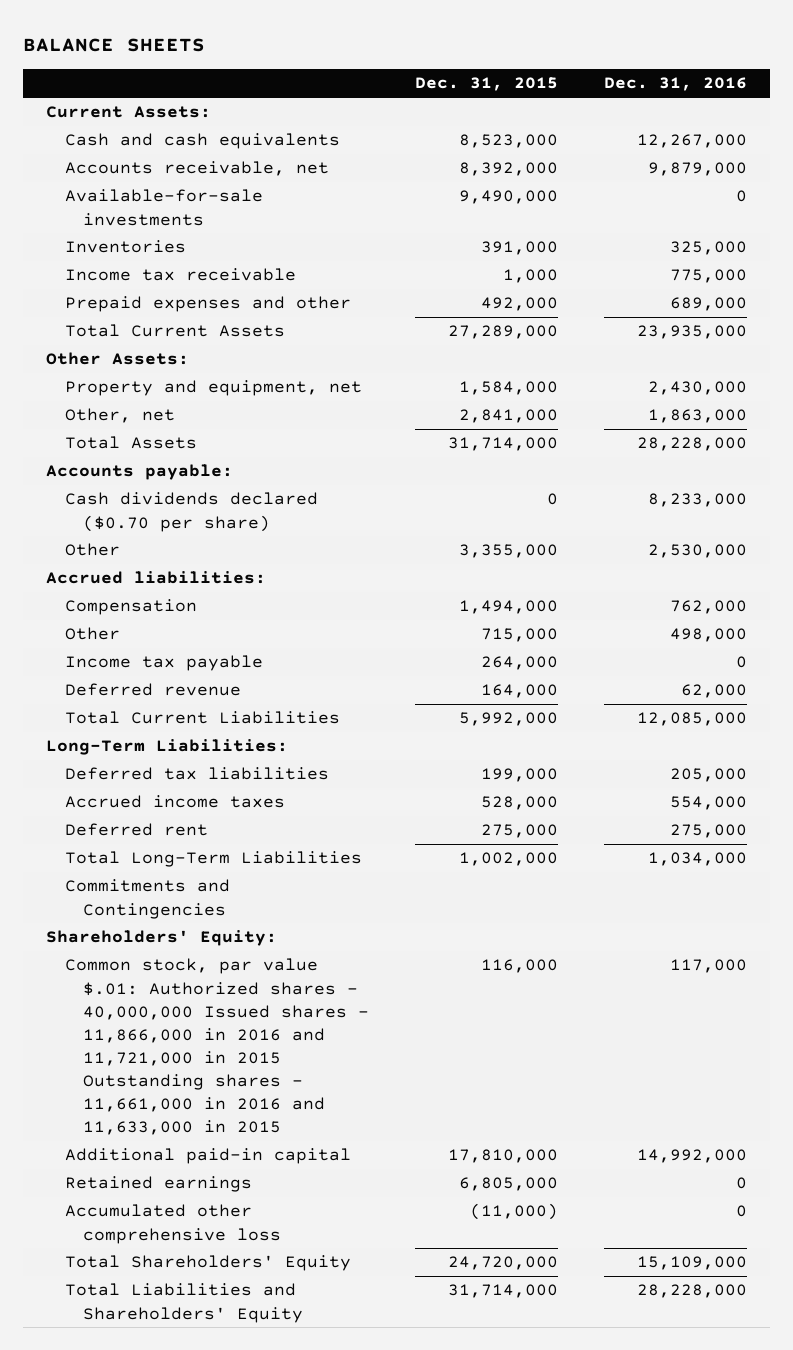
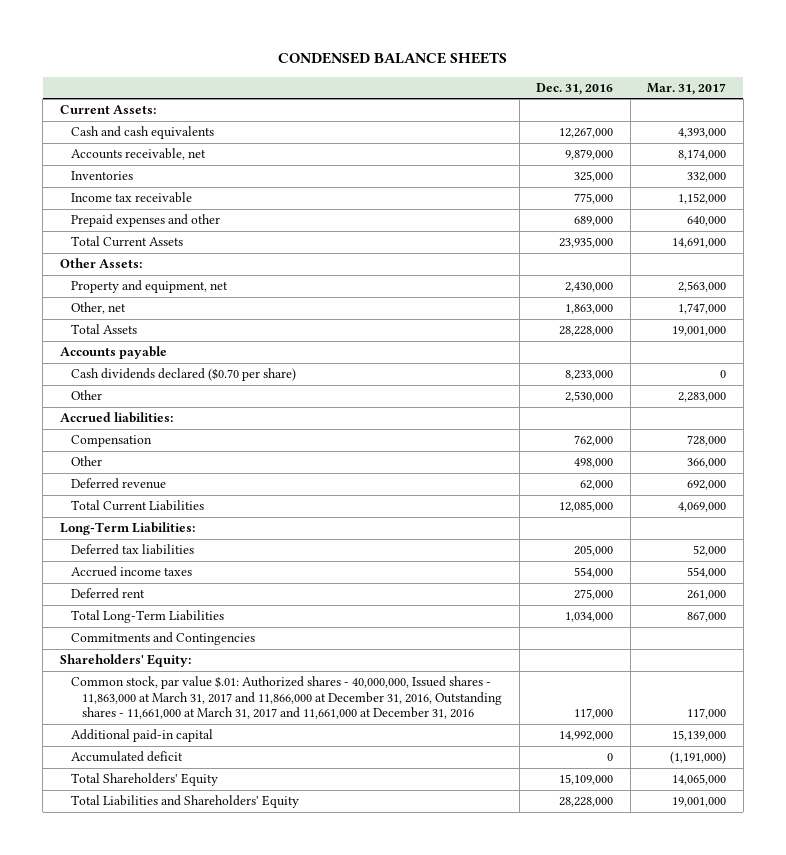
[22,37,205,52] BALANCE SHEETS -> [277,52,507,65] CONDENSED BALANCE SHEETS
[415,77,559,92] Dec. 31, 2015 -> none
none -> [647,82,727,95] Mar. 31, 2017
[64,189,263,226] Available-for-sale investments -> none
[45,464,233,481] Accounts payable: -> [59,346,167,360] Accounts payable
[64,655,263,672] Income tax payable -> none
[64,958,370,1136] Common stock, par value $.01: Authorized shares - 40,000,000 Issued shares - 11,866,000 in 2016 and 11,721,000 in 2015 Outstanding shares - 11,661,000 in 2016 and 11,633,000 in 2015 -> [70,676,503,720] Common stock, par value $.01: Authorized shares - 40,000,000, Issued shares - 11,863,000 at March 31, 2017 and 11,866,000 at December 31, 2016, Outstanding shares - 11,661,000 at March 31, 2017 and 11,661,000 at December 31, 2016
[64,1204,282,1244] Accumulated other comprehensive loss -> none
[64,1176,252,1193] Retained earnings -> [70,751,183,763] Accumulated deficit

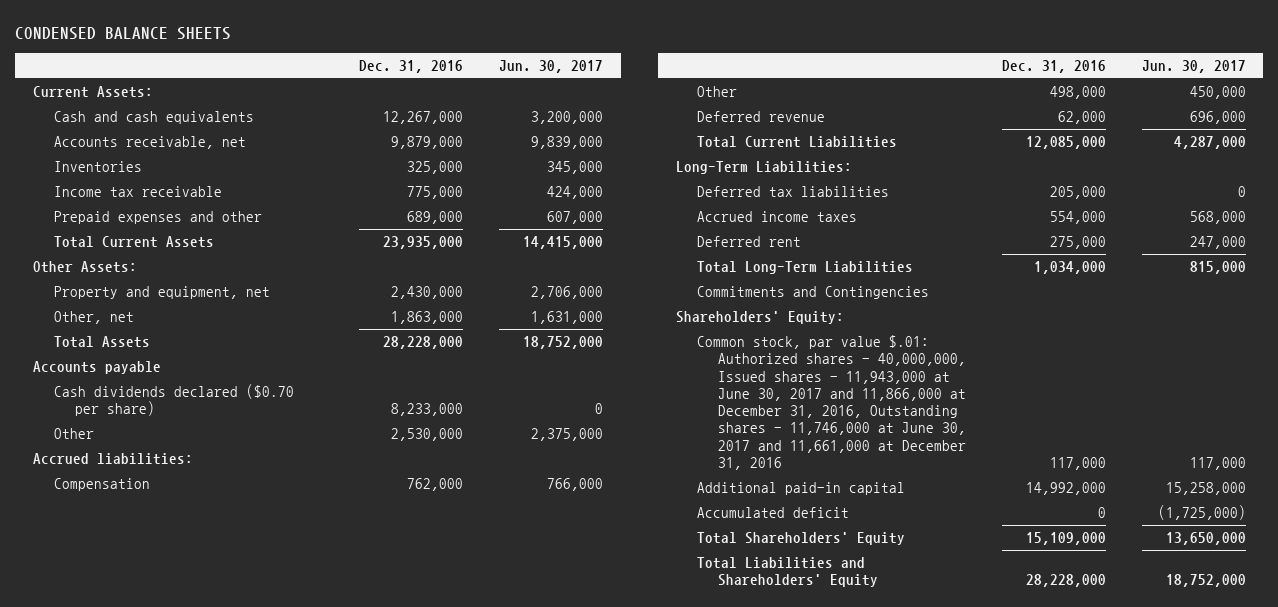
[647,82,727,95] Mar. 31, 2017 -> none
none -> [498,59,603,73] Jun. 30, 2017
[70,676,503,720] Common stock, par value $.01: Authorized shares - 40,000,000, Issued shares - 11,863,000 at March 31, 2017 and 11,866,000 at December 31, 2016, Outstanding shares - 11,661,000 at March 31, 2017 and 11,661,000 at December 31, 2016 -> [696,335,966,470] Common stock, par value $.01: Authorized shares - 40,000,000, Issued shares - 11,943,000 at June 30, 2017 and 11,866,000 at December 31, 2016, Outstanding shares - 11,746,000 at June 30, 2017 and 11,661,000 at December 31, 2016

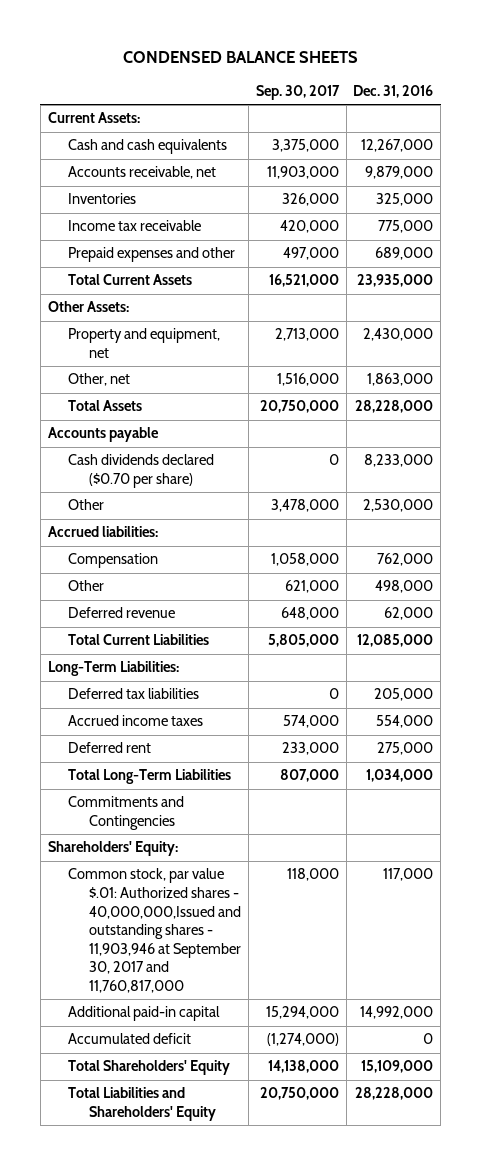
[498,59,603,73] Jun. 30, 2017 -> none
none -> [255,84,340,100] Sep. 30, 2017
[696,335,966,470] Common stock, par value $.01: Authorized shares - 40,000,000, Issued shares - 11,943,000 at June 30, 2017 and 11,866,000 at December 31, 2016, Outstanding shares - 11,746,000 at June 30, 2017 and 11,661,000 at December 31, 2016 -> [68,868,241,994] Common stock, par value $.01: Authorized shares - 40,000,000,Issued and outstanding shares - 11,903,946 at September 30, 2017 and 11,760,817,000

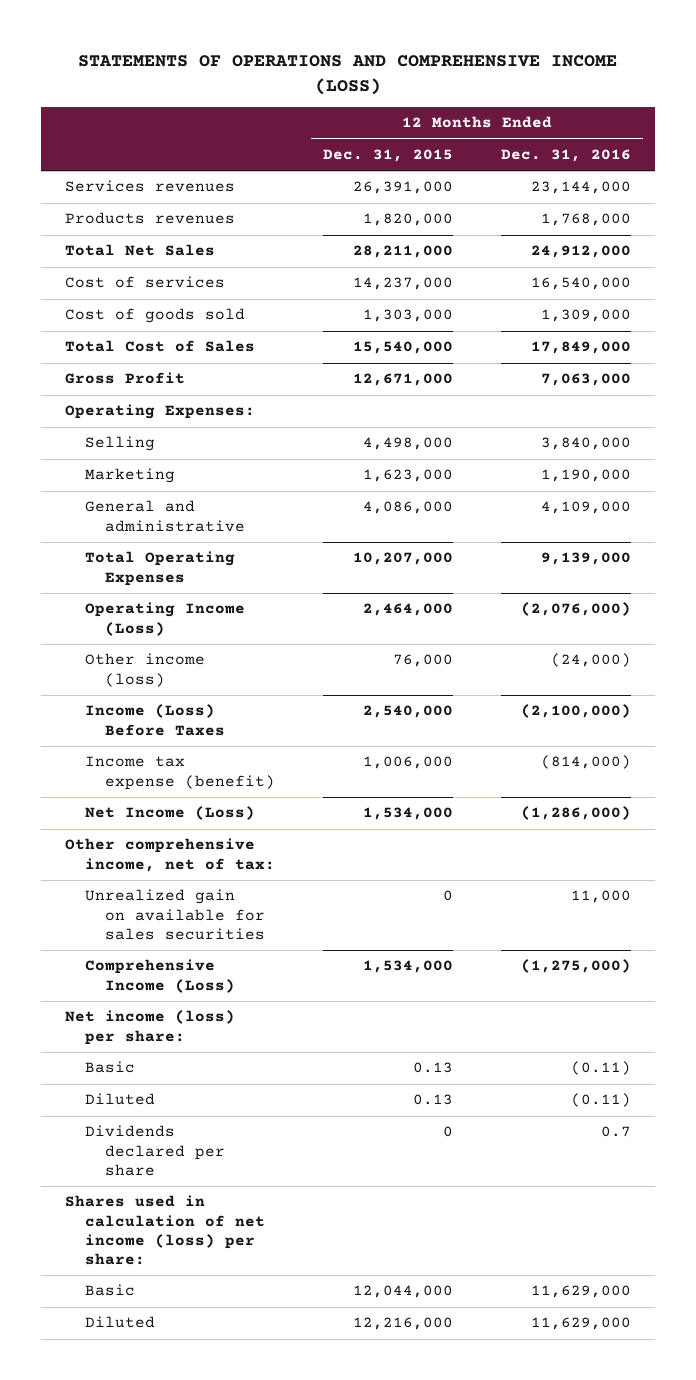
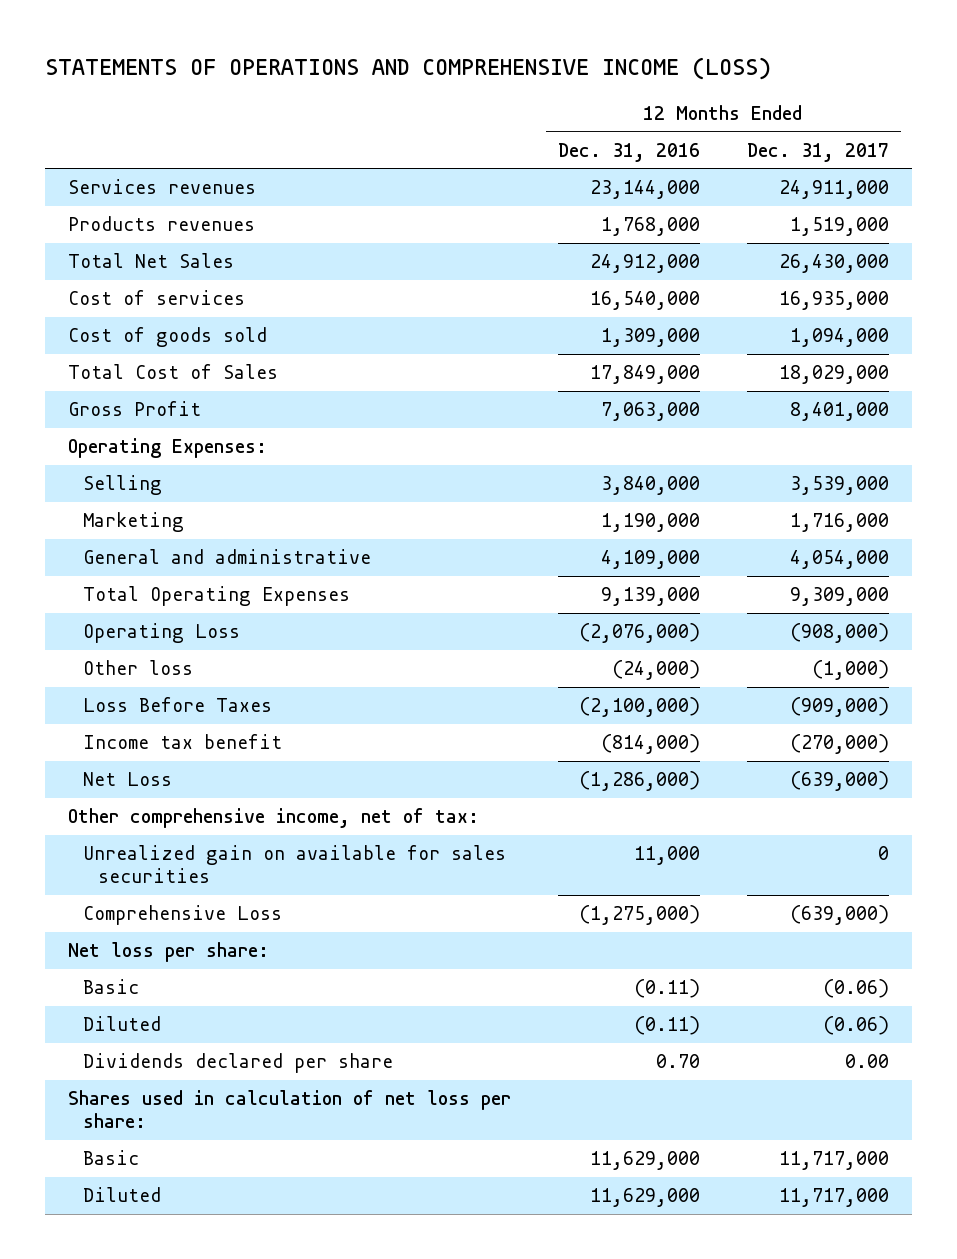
[322,148,453,162] Dec. 31, 2015 -> none
none -> [746,142,889,162] Dec. 31, 2017
[85,602,246,636] Operating Income (Loss) -> [82,623,240,644] Operating Loss
[85,653,206,687] Other income (loss) -> [82,660,193,676] Other loss
[85,704,226,736] Income (Loss) Before Taxes -> [82,697,272,713] Loss Before Taxes
[85,756,276,790] Income tax expense (benefit) -> [82,734,282,750] Income tax benefit
[85,806,256,821] Net Income (Loss) -> [82,772,172,787] Net Loss
[85,959,236,993] Comprehensive Income (Loss) -> [82,905,282,926] Comprehensive Loss
[65,1010,236,1045] Net income (loss) per share: -> [68,942,270,963] Net loss per share:
[600,1126,631,1138] 0.7 -> [655,1054,700,1069] 0.70
[65,1195,266,1266] Shares used in calculation of net income (loss) per share: -> [68,1090,512,1129] Shares used in calculation of net loss per share:

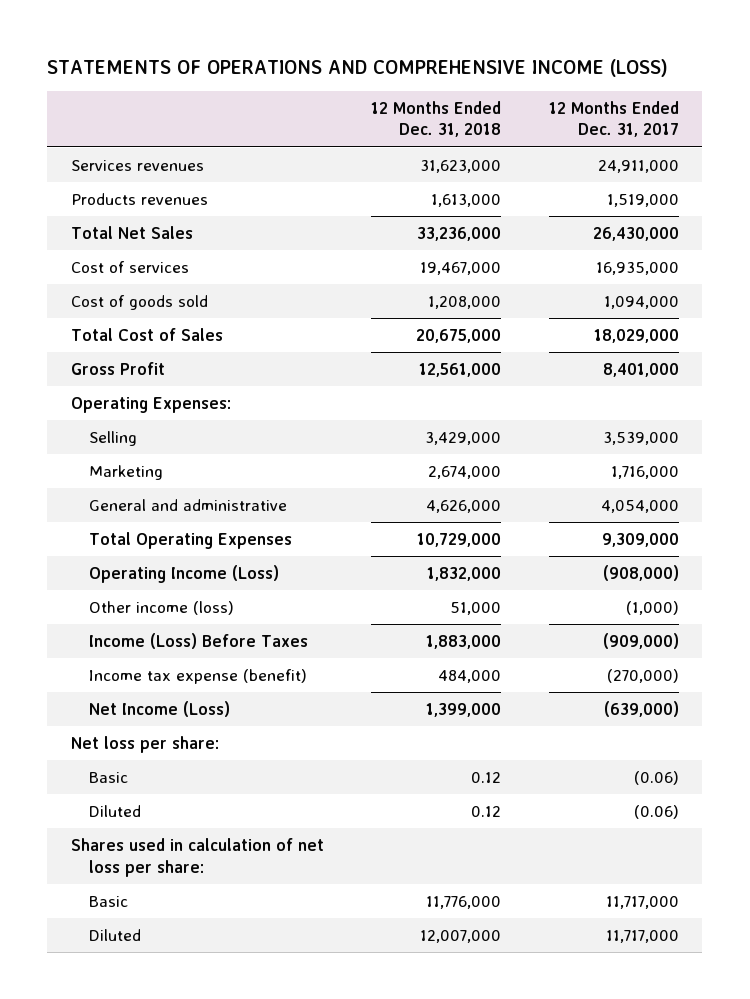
[557,142,700,162] Dec. 31, 2016 -> none
none -> [371,100,502,138] 12 Months Ended Dec. 31, 2018
[68,808,480,829] Other comprehensive income, net of tax: -> none
[82,845,506,884] Unrealized gain on available for sales securities -> none
[82,905,282,926] Comprehensive Loss -> none
[82,623,240,644] Operating Loss -> [89,564,280,583] Operating Income (Loss)
[82,660,193,676] Other loss -> [89,600,235,615] Other income (loss)
[82,697,272,713] Loss Before Taxes -> [89,632,309,649] Income (Loss) Before Taxes
[82,734,282,750] Income tax benefit -> [89,668,308,684] Income tax expense (benefit)
[82,772,172,787] Net Loss -> [89,700,231,717] Net Income (Loss)
[82,1053,393,1074] Dividends declared per share -> none

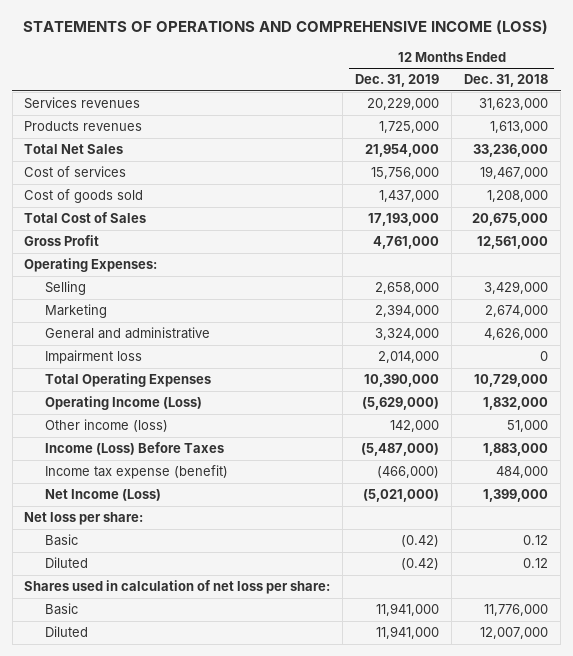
[548,100,679,138] 12 Months Ended Dec. 31, 2017 -> none
none -> [355,74,440,88] Dec. 31, 2019
none -> [44,350,142,365] Impairment loss

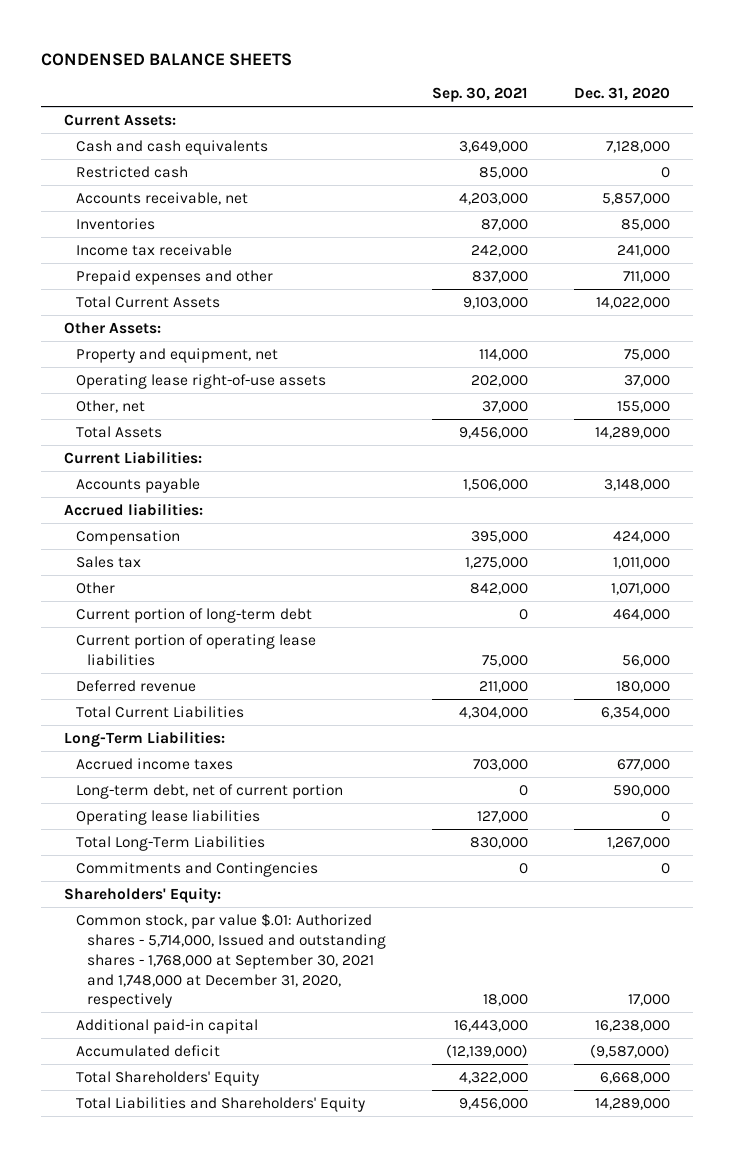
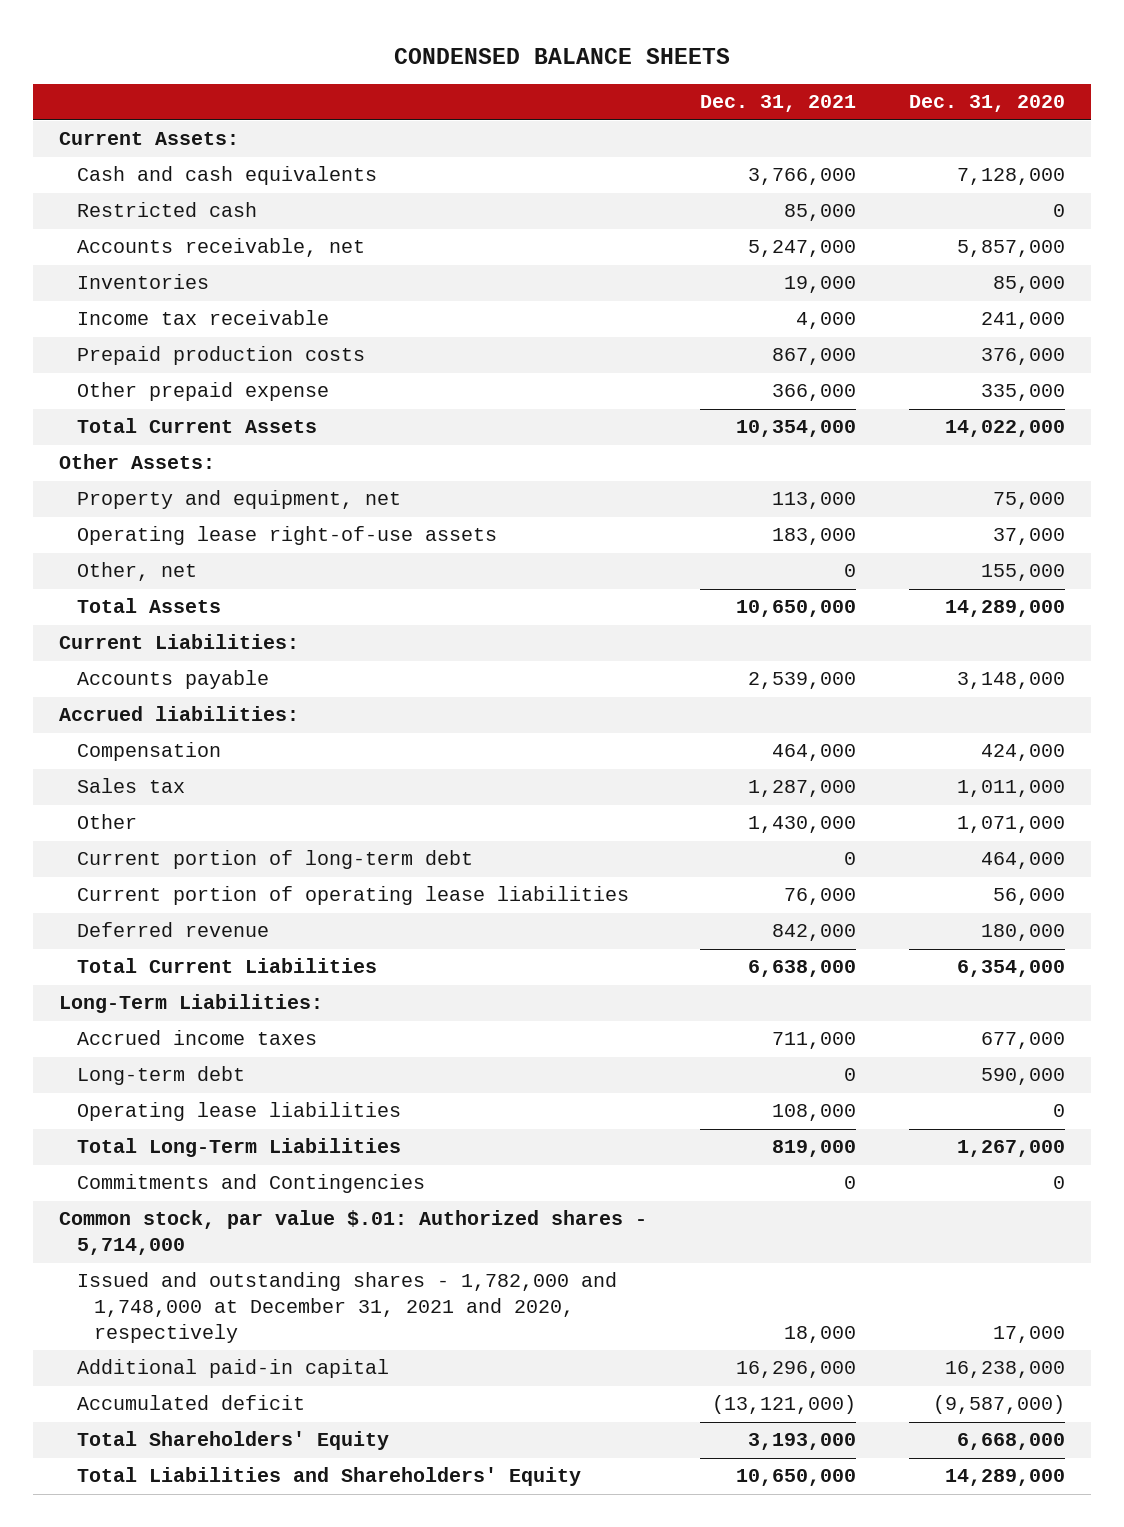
[432,87,529,103] Sep. 30, 2021 -> none
none -> [699,95,856,113] Dec. 31, 2021
none -> [76,346,365,366] Prepaid production costs
[75,269,273,285] Prepaid expenses and other -> [76,382,329,402] Other prepaid expense
[622,270,670,283] 711,000 -> [980,384,1065,402] 335,000
[75,783,343,799] Long-term debt, net of current portion -> none
none -> [76,1066,245,1086] Long-term debt
[63,886,221,903] Shareholders' Equity: -> none
none -> [59,1210,648,1256] Common stock, par value $.01: Authorized shares - 5,714,000
[75,912,387,1009] Common stock, par value $.01: Authorized shares - 5,714,000, Issued and outstanding shares - 1,768,000 at September 30, 2021 and 1,748,000 at December 31, 2020, respectively -> [76,1272,617,1344] Issued and outstanding shares - 1,782,000 and 1,748,000 at December 31, 2021 and 2020, respectively

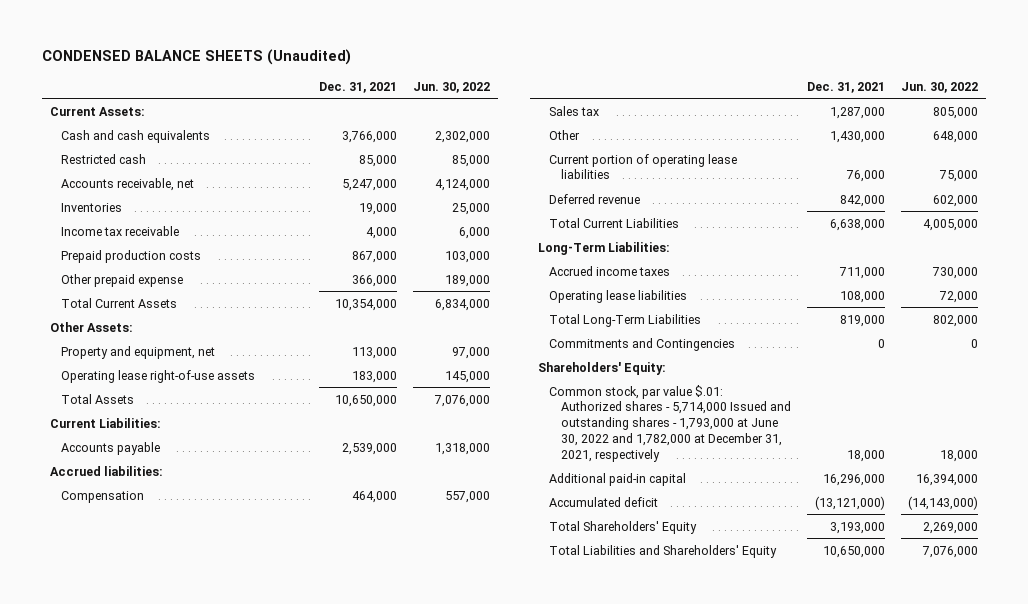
[393,47,730,64] CONDENSED BALANCE SHEETS -> [41,49,351,66] CONDENSED BALANCE SHEETS (Unaudited)
[908,95,1065,113] Dec. 31, 2020 -> none
none -> [413,81,491,93] Jun. 30, 2022
[76,562,197,582] Other, net -> none
[76,850,473,870] Current portion of long-term debt -> none
[76,1066,245,1086] Long-term debt -> none
[59,1210,648,1256] Common stock, par value $.01: Authorized shares - 5,714,000 -> none
none -> [537,361,666,375] Shareholders' Equity:
[76,1272,617,1344] Issued and outstanding shares - 1,782,000 and 1,748,000 at December 31, 2021 and 2020, respectively -> [549,384,791,462] Common stock, par value $.01: Authorized shares - 5,714,000 Issued and outstanding shares - 1,793,000 at June 30, 2022 and 1,782,000 at December 31, 2021, respectively

